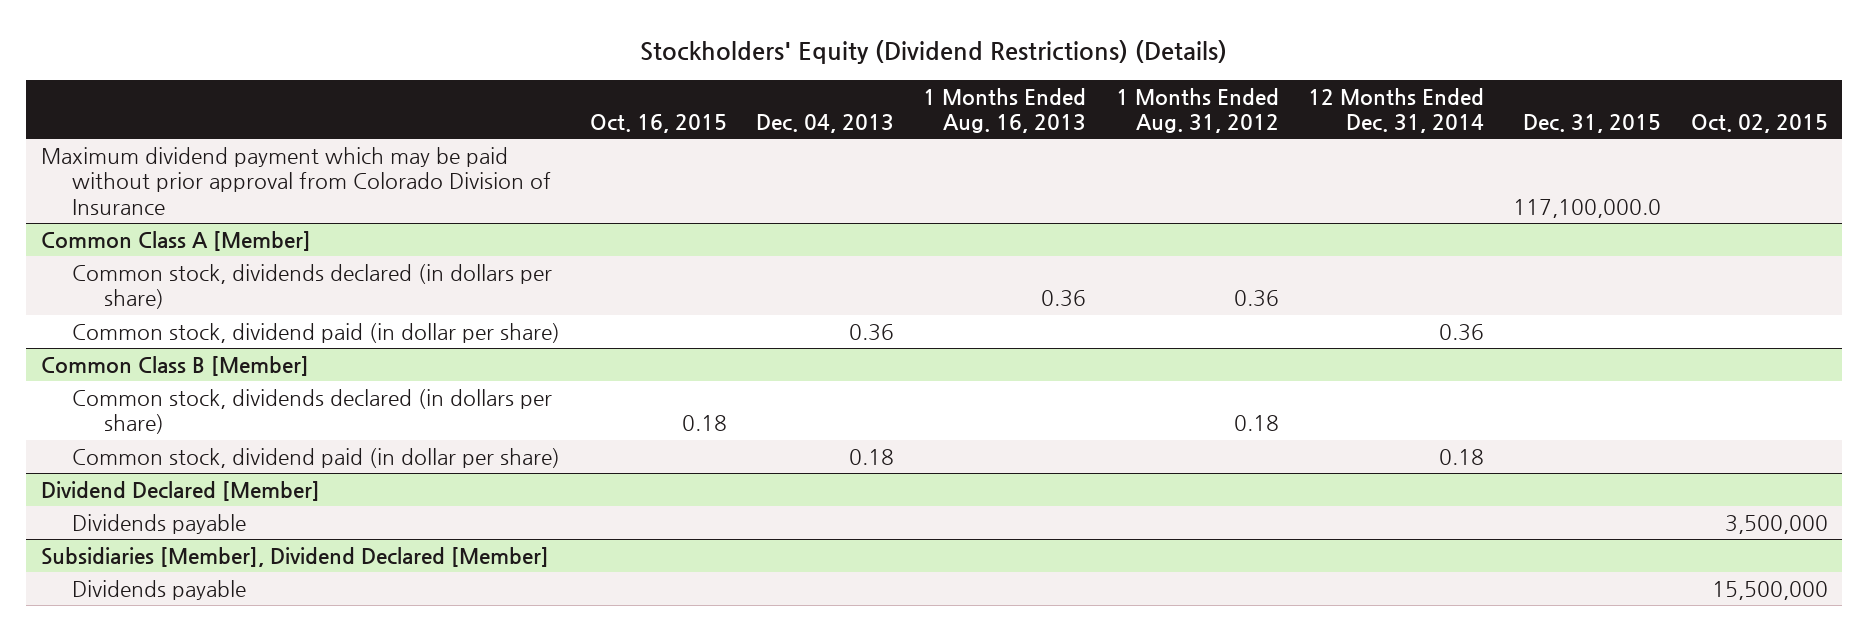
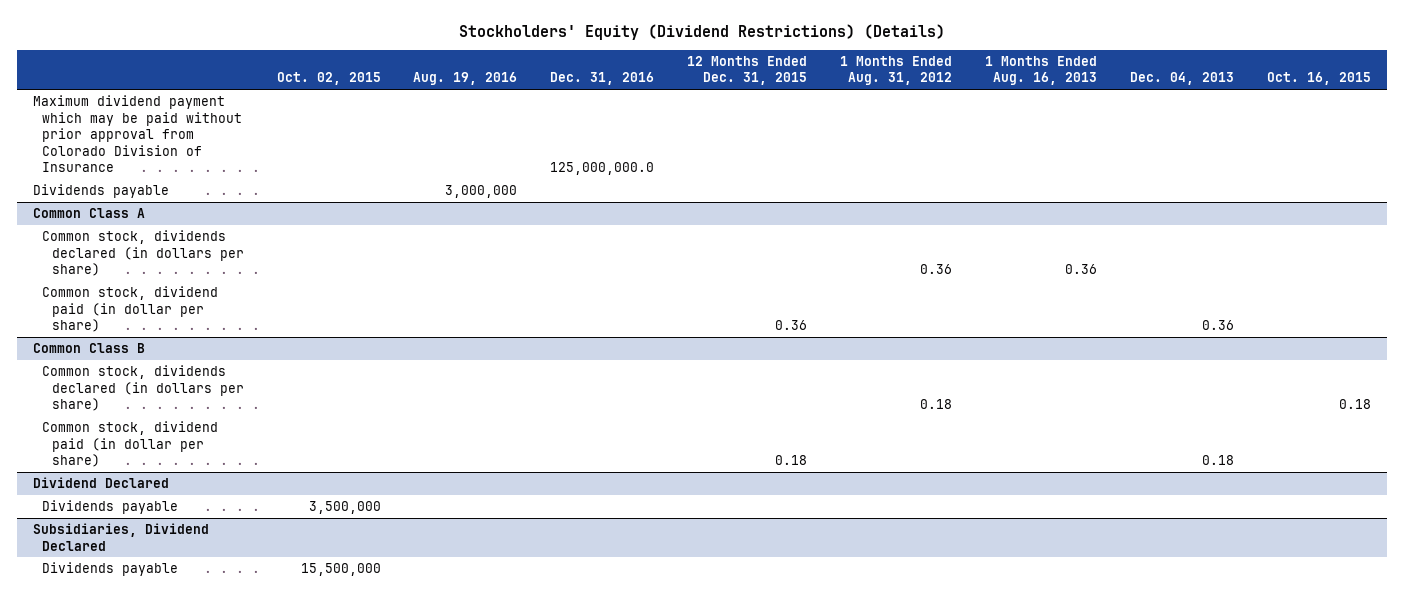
[1308,87,1485,133] 12 Months Ended Dec. 31, 2014 -> none
[1523,113,1662,133] Dec. 31, 2015 -> none
none -> [413,72,518,86] Aug. 19, 2016
none -> [550,72,655,86] Dec. 31, 2016
none -> [687,55,808,86] 12 Months Ended Dec. 31, 2015
none -> [33,184,170,199] Dividends payable
[40,231,311,252] Common Class A [Member] -> [33,208,146,219] Common Class A
[40,356,309,377] Common Class B [Member] -> [33,343,146,354] Common Class B
[40,481,320,502] Dividend Declared [Member] -> [33,477,170,489] Dividend Declared
[40,547,549,568] Subsidiaries [Member], Dividend Declared [Member] -> [33,523,210,551] Subsidiaries, Dividend Declared

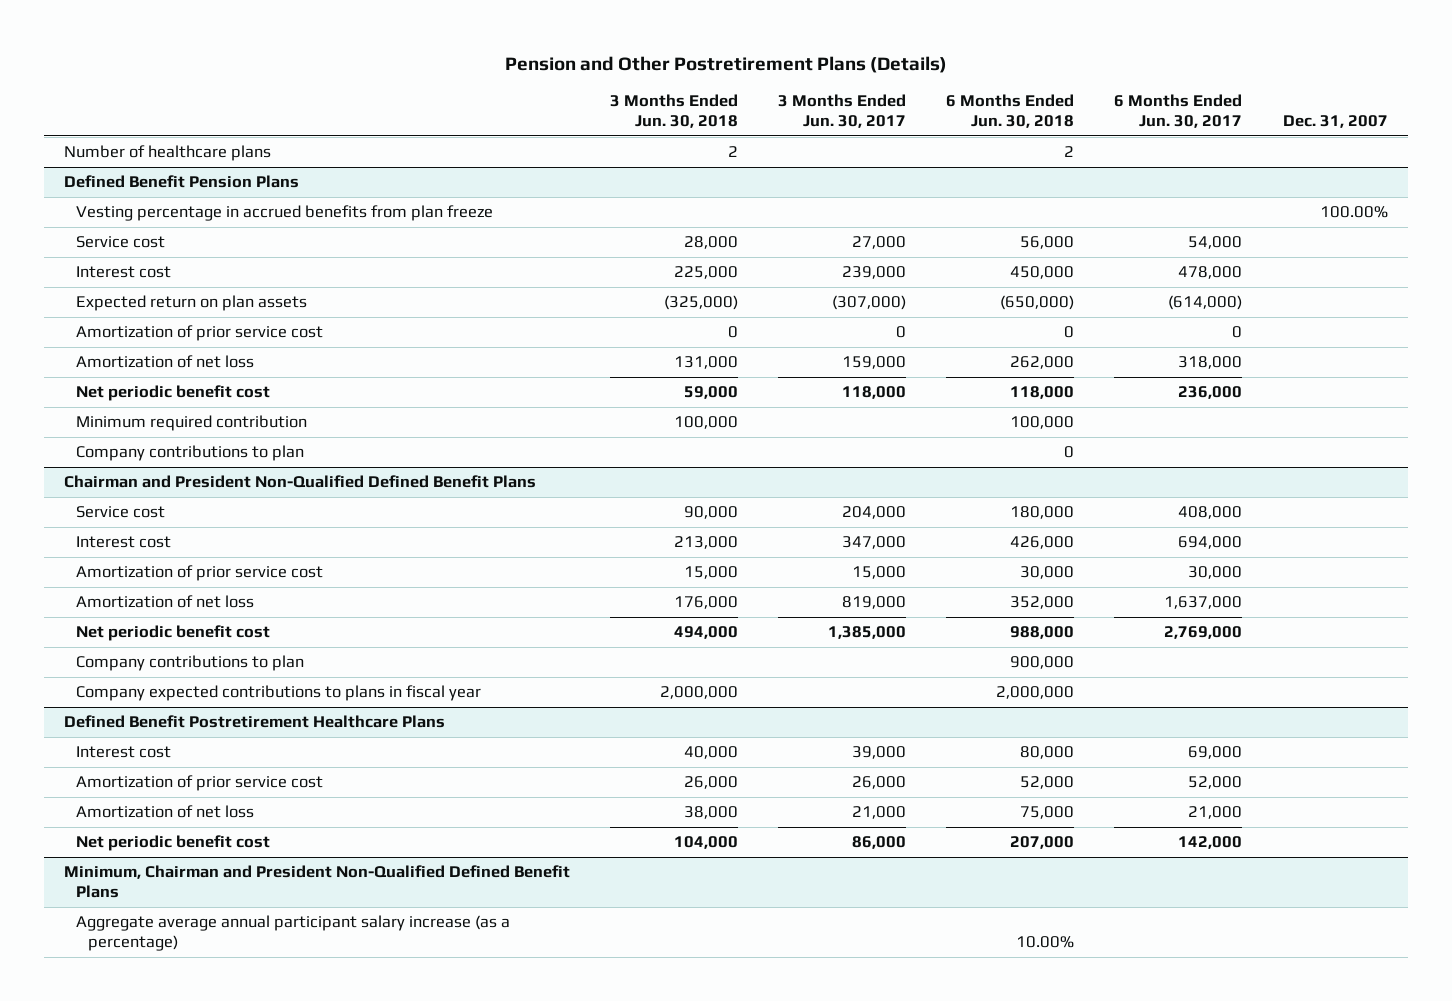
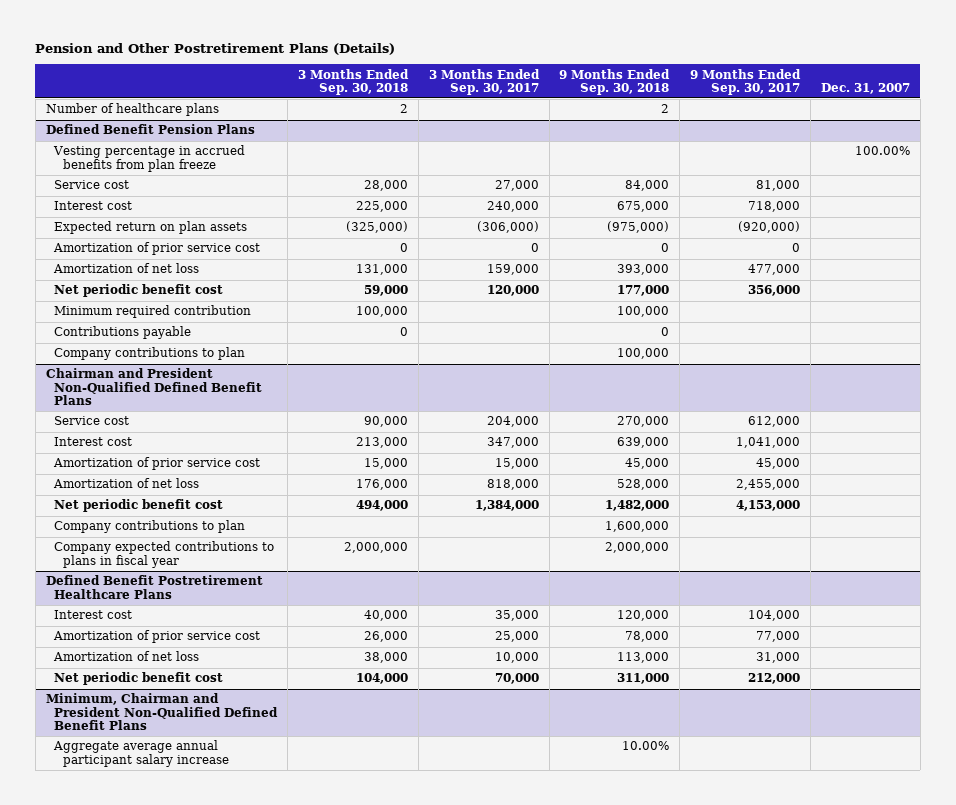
[610,94,739,129] 3 Months Ended Jun. 30, 2018 -> none
[778,94,907,129] 3 Months Ended Jun. 30, 2017 -> none
[946,94,1075,129] 6 Months Ended Jun. 30, 2018 -> none
[1114,94,1243,129] 6 Months Ended Jun. 30, 2017 -> none
none -> [297,68,409,95] 3 Months Ended Sep. 30, 2018
none -> [428,68,540,95] 3 Months Ended Sep. 30, 2017
none -> [559,68,671,95] 9 Months Ended Sep. 30, 2018
none -> [690,68,802,95] 9 Months Ended Sep. 30, 2017
none -> [54,326,192,340] Contributions payable
[75,915,510,952] Aggregate average annual participant salary increase (as a percentage) -> [53,740,229,767] Aggregate average annual participant salary increase

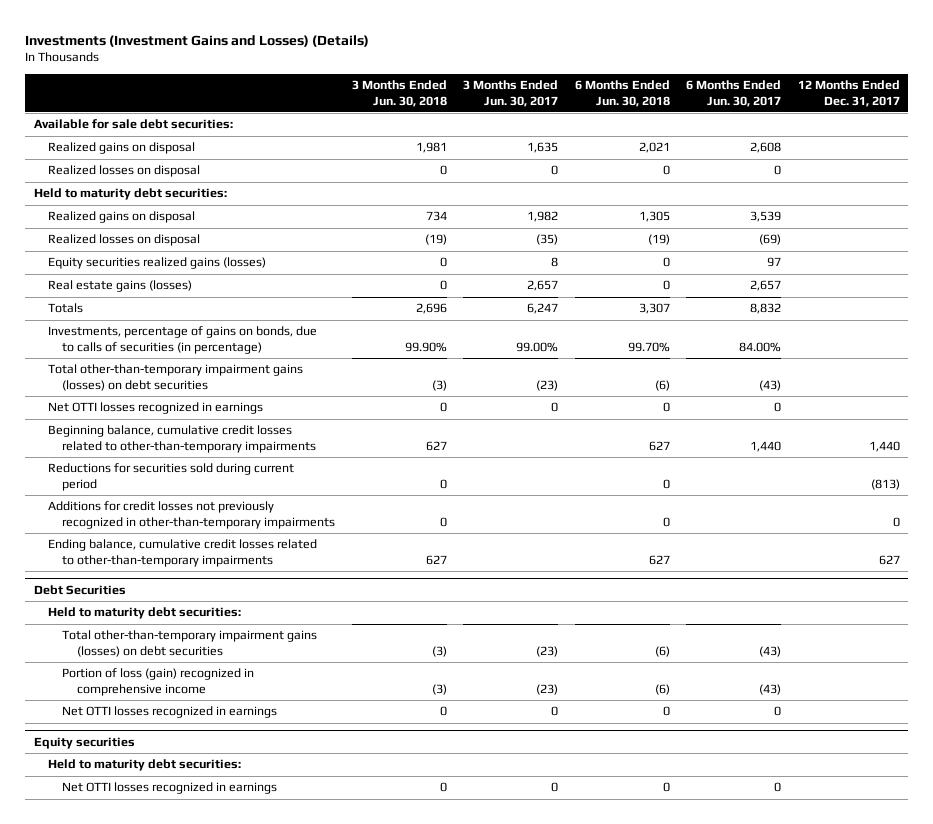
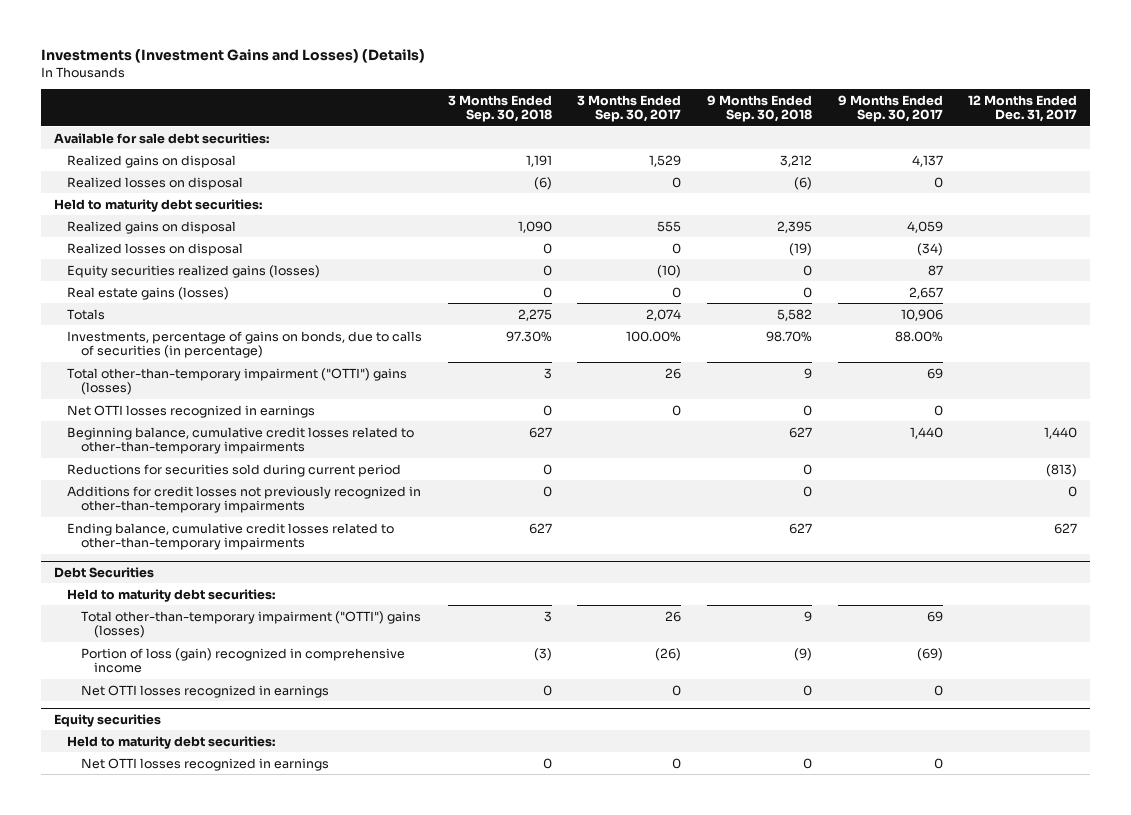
[351,79,447,107] 3 Months Ended Jun. 30, 2018 -> none
[463,79,559,107] 3 Months Ended Jun. 30, 2017 -> none
[574,79,670,107] 6 Months Ended Jun. 30, 2018 -> none
[686,79,782,107] 6 Months Ended Jun. 30, 2017 -> none
none -> [447,94,552,123] 3 Months Ended Sep. 30, 2018
none -> [577,94,682,123] 3 Months Ended Sep. 30, 2017
none -> [707,94,813,123] 9 Months Ended Sep. 30, 2018
none -> [837,94,943,123] 9 Months Ended Sep. 30, 2017
[47,364,303,392] Total other-than-temporary impairment gains (losses) on debt securities -> [67,367,408,396] Total other-than-temporary impairment ("OTTI") gains (losses)
[62,630,318,658] Total other-than-temporary impairment gains (losses) on debt securities -> [80,610,421,639] Total other-than-temporary impairment ("OTTI") gains (losses)

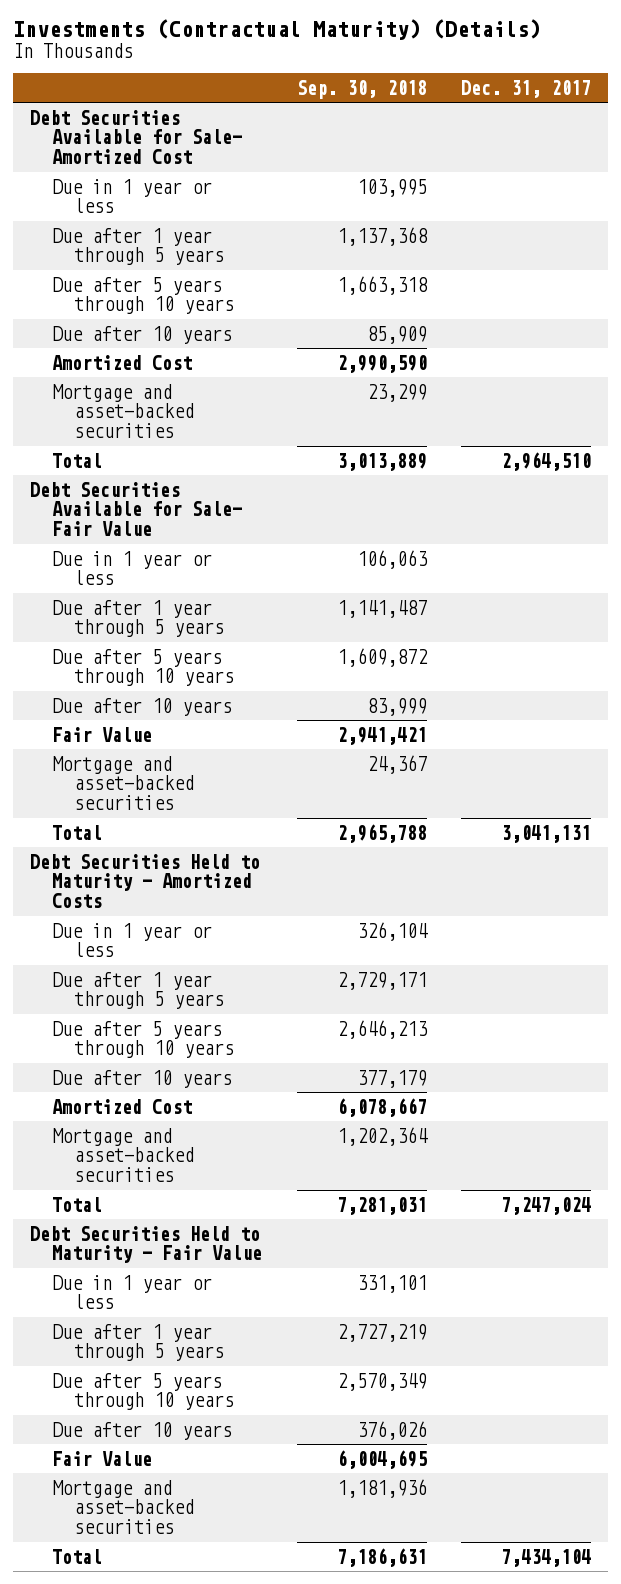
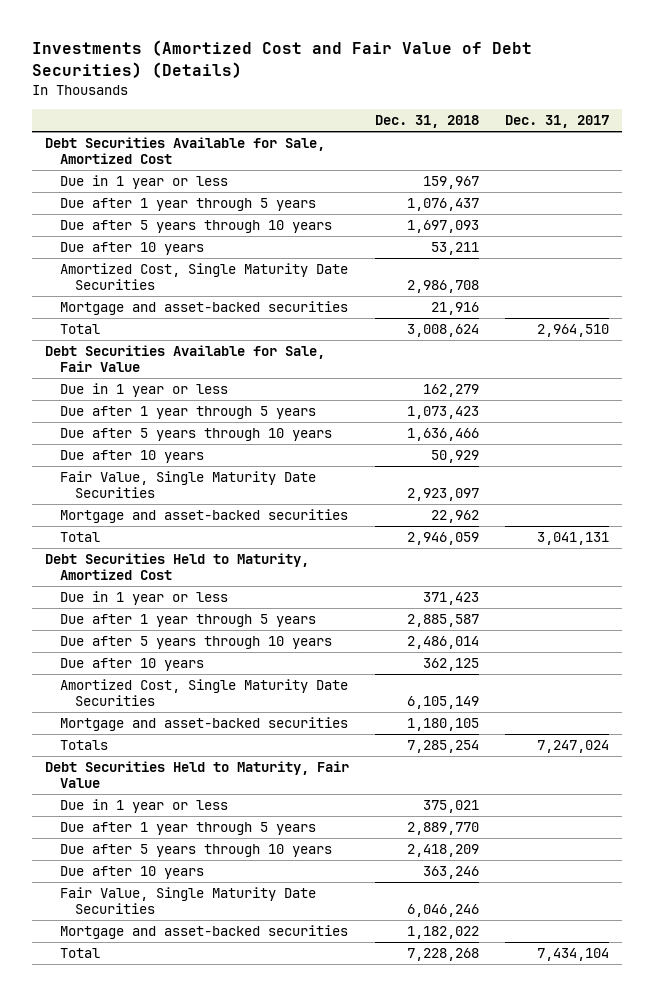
[12,18,541,40] Investments (Contractual Maturity) (Details) -> [32,40,533,79] Investments (Amortized Cost and Fair Value of Debt Securities) (Details)
[296,79,427,99] Sep. 30, 2018 -> none
none -> [375,115,480,129] Dec. 31, 2018
[30,109,242,165] Debt Securities Available for Sale- Amortized Cost -> [45,137,326,165] Debt Securities Available for Sale, Amortized Cost
[51,354,192,370] Amortized Cost -> [60,263,349,291] Amortized Cost, Single Maturity Date Securities
[30,481,242,537] Debt Securities Available for Sale- Fair Value -> [45,345,326,373] Debt Securities Available for Sale, Fair Value
[51,726,152,742] Fair Value -> [60,471,317,499] Fair Value, Single Maturity Date Securities
[30,853,261,909] Debt Securities Held to Maturity - Amortized Costs -> [45,553,310,581] Debt Securities Held to Maturity, Amortized Cost
[51,1098,192,1114] Amortized Cost -> [60,679,349,707] Amortized Cost, Single Maturity Date Securities
[51,1196,102,1212] Total -> [60,740,109,751] Totals
[30,1225,262,1264] Debt Securities Held to Maturity - Fair Value -> [45,761,350,789] Debt Securities Held to Maturity, Fair Value
[51,1450,152,1466] Fair Value -> [60,887,317,915] Fair Value, Single Maturity Date Securities

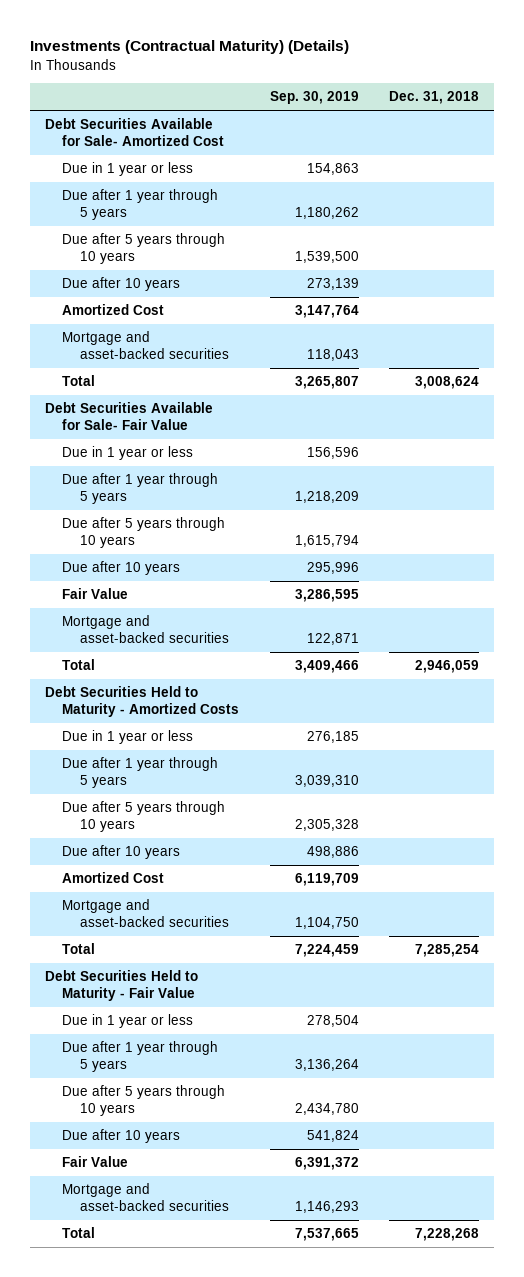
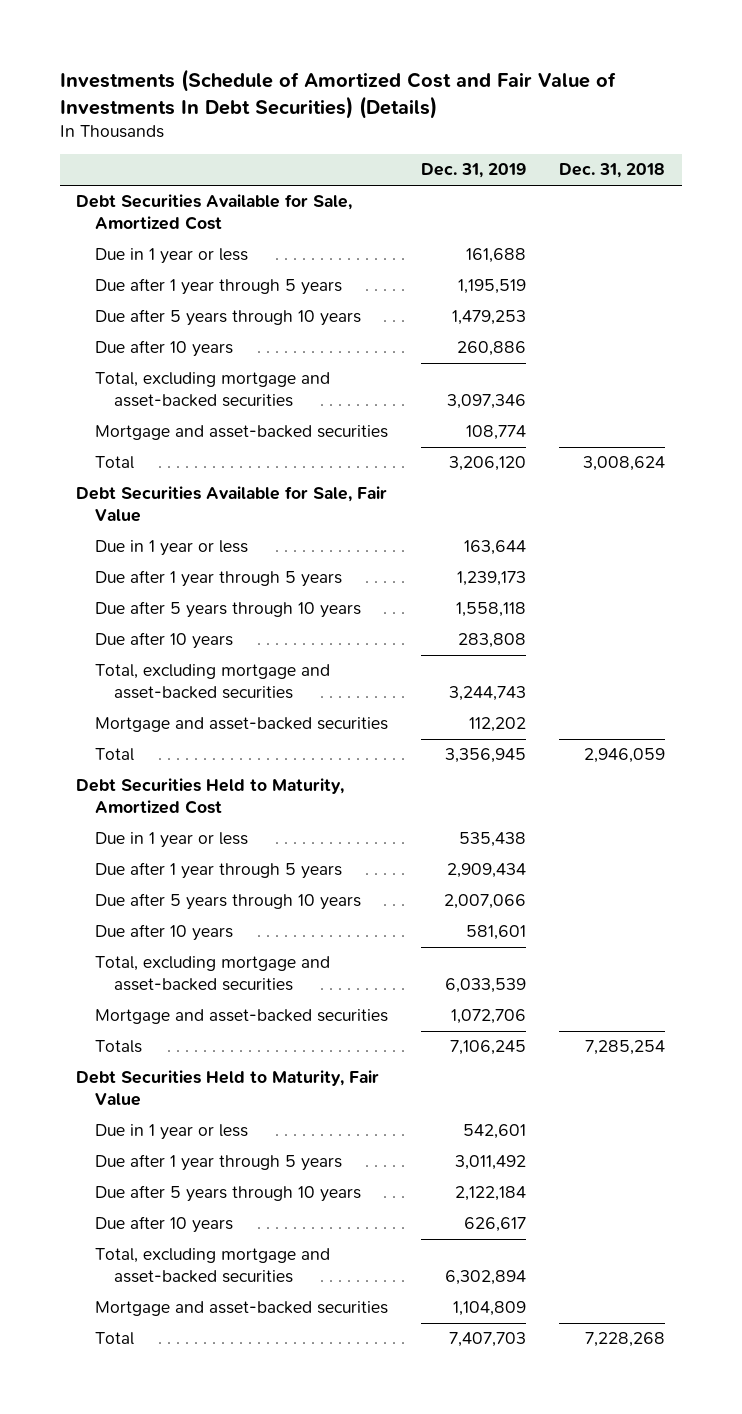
[30,40,350,55] Investments (Contractual Maturity) (Details) -> [60,68,617,119] Investments (Schedule of Amortized Cost and Fair Value of Investments In Debt Securities) (Details)
[269,91,359,105] Sep. 30, 2019 -> none
none -> [421,163,527,179] Dec. 31, 2019
[45,118,225,147] Debt Securities Available for Sale- Amortized Cost -> [76,194,353,230] Debt Securities Available for Sale, Amortized Cost
[62,304,165,316] Amortized Cost -> [95,372,331,407] Total, excluding mortgage and asset-backed securities
[45,402,214,431] Debt Securities Available for Sale- Fair Value -> [76,486,388,522] Debt Securities Available for Sale, Fair Value
[62,588,129,600] Fair Value -> [95,664,331,699] Total, excluding mortgage and asset-backed securities
[45,686,240,718] Debt Securities Held to Maturity - Amortized Costs -> [76,778,345,814] Debt Securities Held to Maturity, Amortized Cost
[62,872,165,884] Amortized Cost -> [95,956,331,991] Total, excluding mortgage and asset-backed securities
[62,943,96,955] Total -> [95,1040,143,1054] Totals
[45,970,199,1002] Debt Securities Held to Maturity - Fair Value -> [76,1070,380,1106] Debt Securities Held to Maturity, Fair Value
[62,1156,129,1168] Fair Value -> [95,1248,331,1283] Total, excluding mortgage and asset-backed securities

